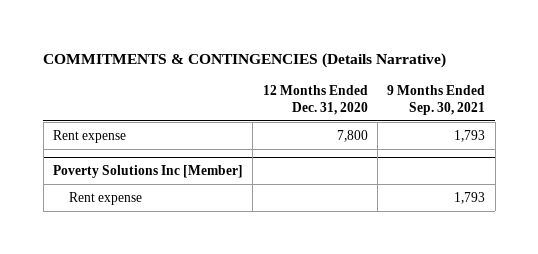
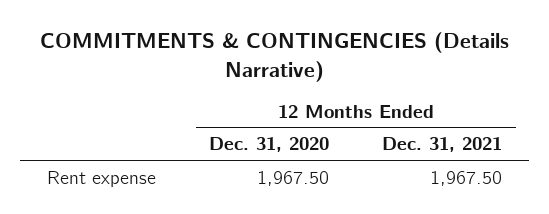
[387,85,486,115] 9 Months Ended Sep. 30, 2021 -> none
none -> [382,137,503,153] Dec. 31, 2021
[53,164,244,178] Poverty Solutions Inc [Member] -> none
[68,191,142,205] Rent expense -> none
[336,129,368,142] 7,800 -> [257,170,330,186] 1,967.50

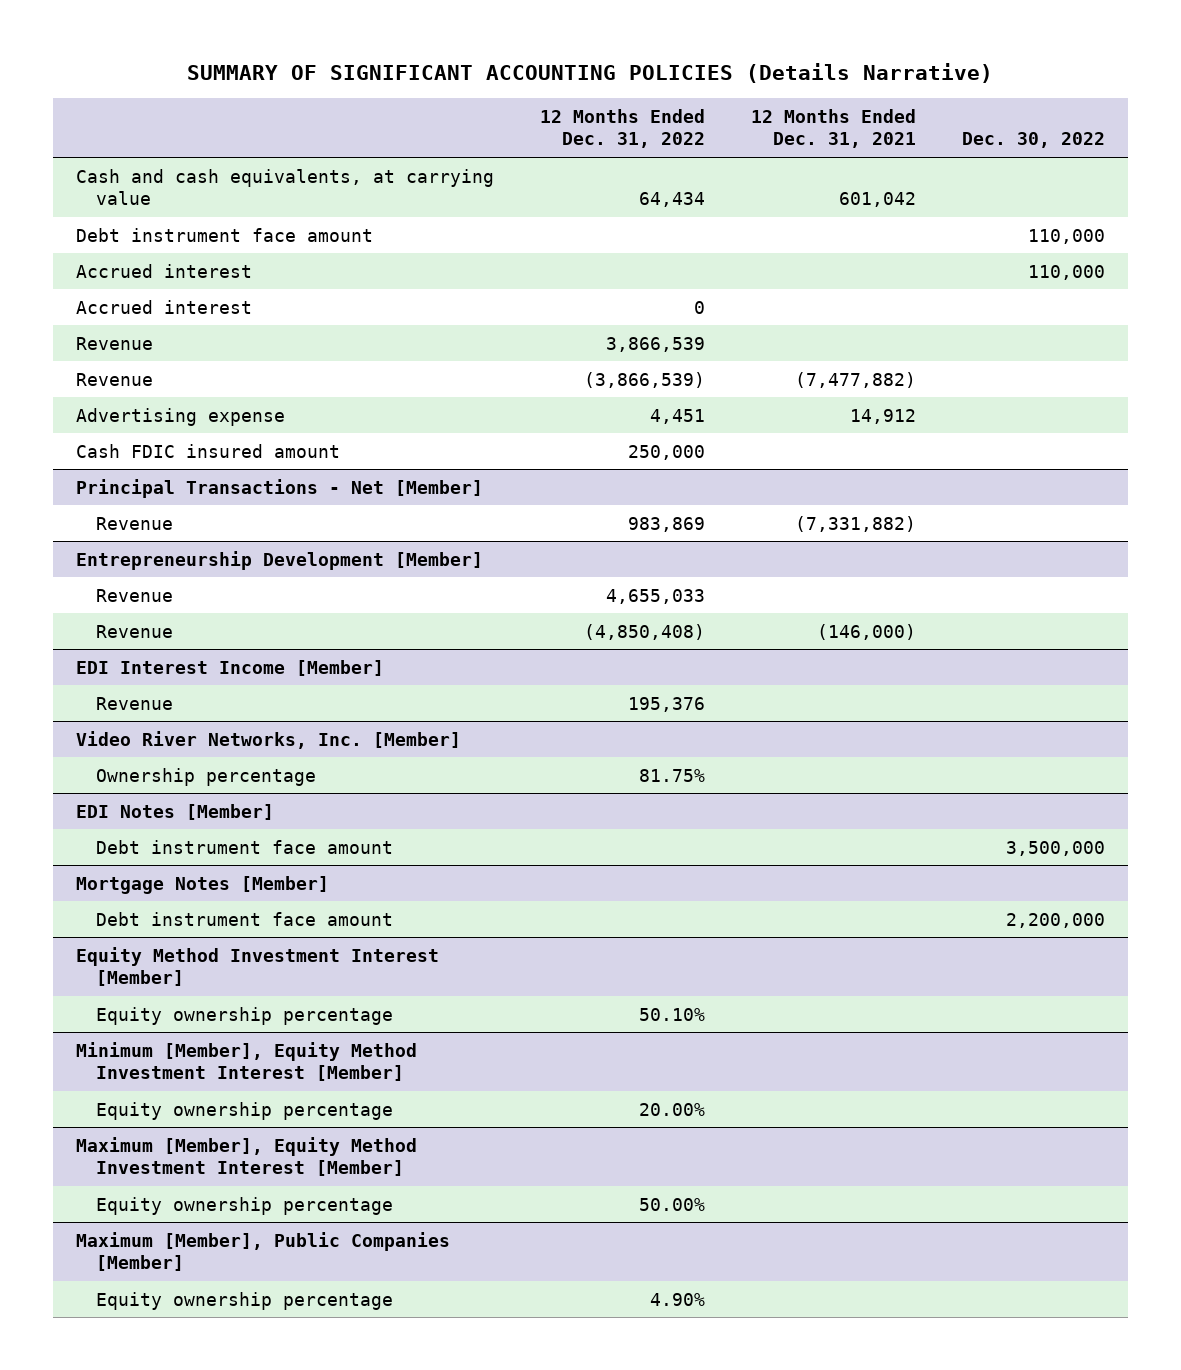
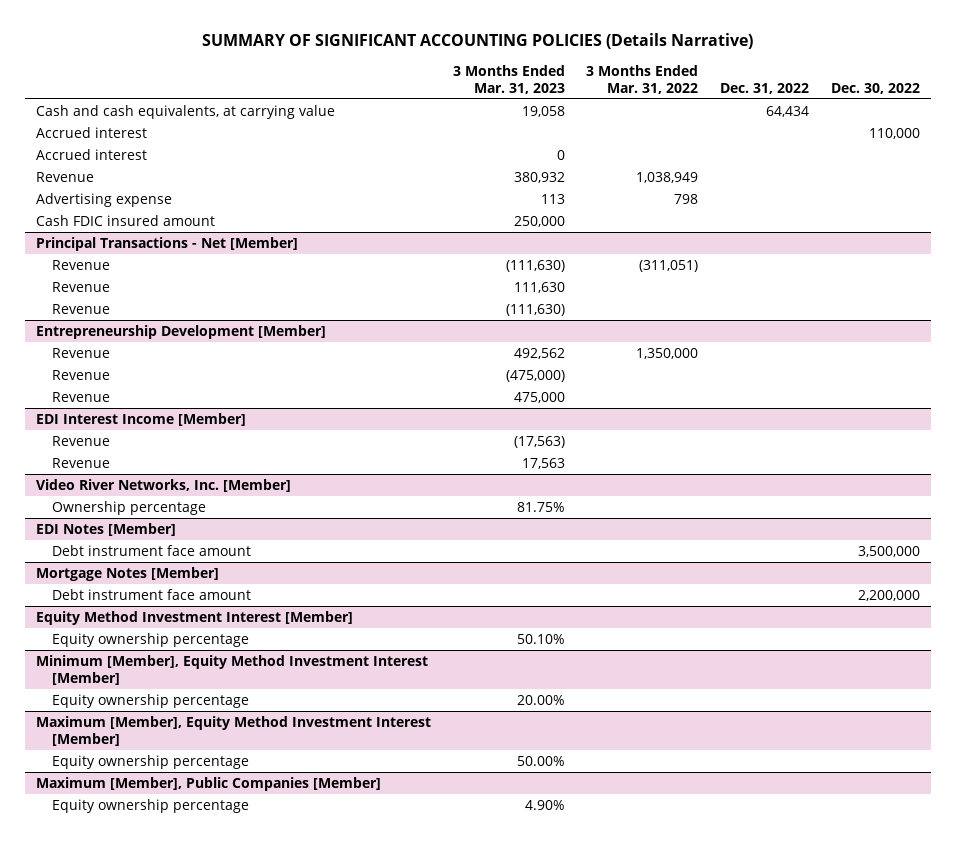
[539,108,705,149] 12 Months Ended Dec. 31, 2022 -> none
[750,108,916,149] 12 Months Ended Dec. 31, 2021 -> none
none -> [452,64,565,94] 3 Months Ended Mar. 31, 2023
none -> [586,64,699,94] 3 Months Ended Mar. 31, 2022
none -> [720,82,810,94] Dec. 31, 2022
[75,227,373,242] Debt instrument face amount -> none
[75,372,153,386] Revenue -> none
none -> [51,281,110,292] Revenue
none -> [51,303,110,314] Revenue
none -> [51,391,110,402] Revenue
none -> [51,457,110,468] Revenue

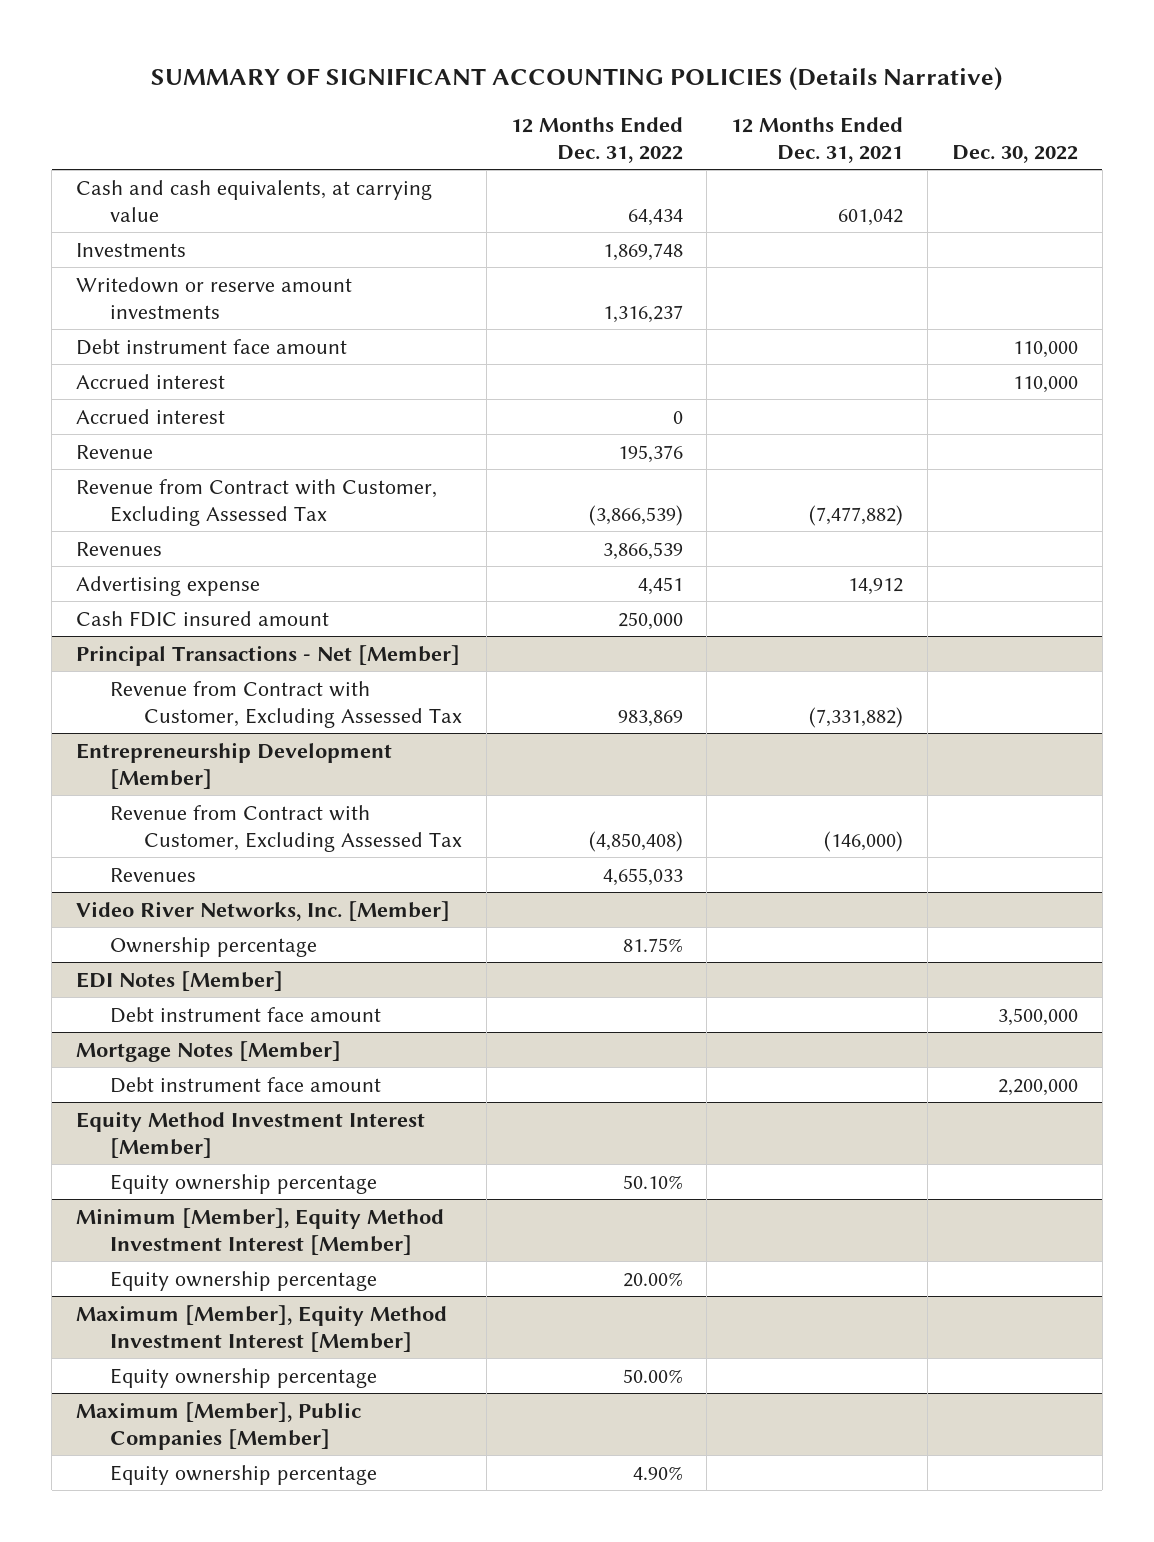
[452,64,565,94] 3 Months Ended Mar. 31, 2023 -> none
[586,64,699,94] 3 Months Ended Mar. 31, 2022 -> none
[720,82,810,94] Dec. 31, 2022 -> none
none -> [510,117,683,163] 12 Months Ended Dec. 31, 2022
none -> [731,117,904,163] 12 Months Ended Dec. 31, 2021
none -> [75,242,186,257] Investments
none -> [75,276,352,319] Writedown or reserve amount investments
none -> [75,338,347,355] Debt instrument face amount
none -> [75,478,437,526] Revenue from Contract with Customer, Excluding Assessed Tax
none -> [75,541,162,556] Revenues
[51,281,110,292] Revenue -> none
[51,303,110,314] Revenue -> none
[51,259,110,270] Revenue -> [109,680,462,728] Revenue from Contract with Customer, Excluding Assessed Tax
[51,391,110,402] Revenue -> none
[35,412,246,426] EDI Interest Income [Member] -> none
[51,435,110,446] Revenue -> none
[51,457,110,468] Revenue -> none
[51,347,110,358] Revenue -> [109,804,462,852] Revenue from Contract with Customer, Excluding Assessed Tax
[51,369,110,380] Revenue -> [109,867,196,882] Revenues

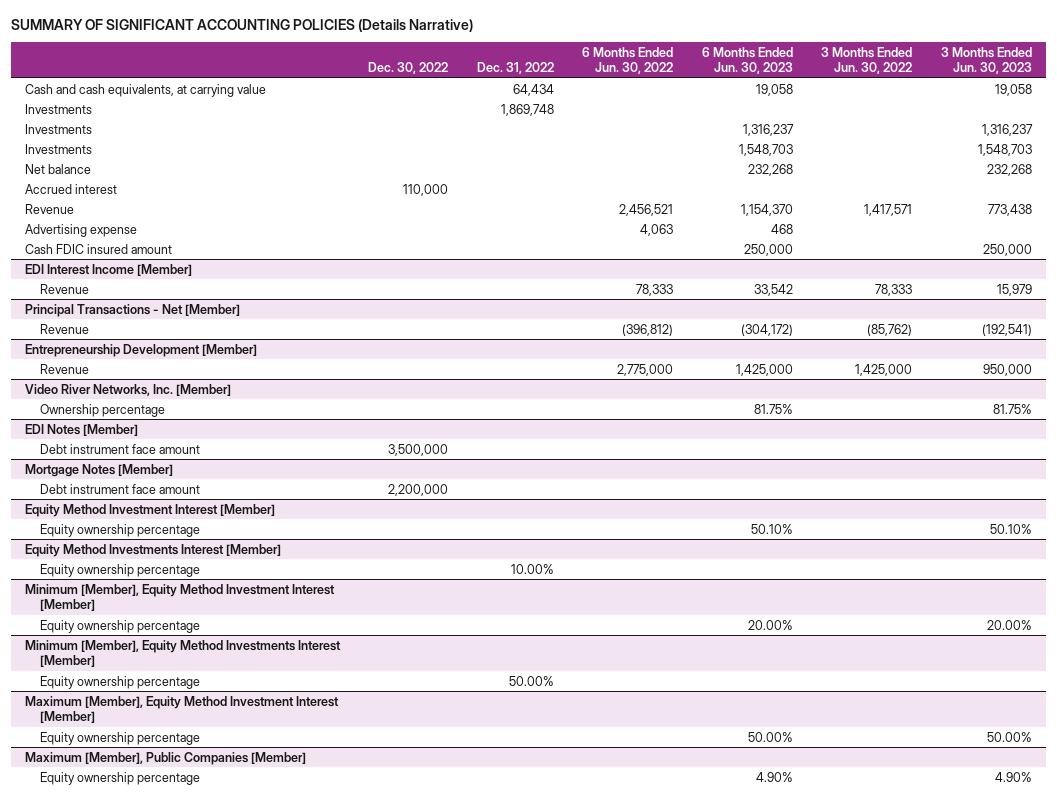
[510,117,683,163] 12 Months Ended Dec. 31, 2022 -> none
[731,117,904,163] 12 Months Ended Dec. 31, 2021 -> none
none -> [476,61,554,74] Dec. 31, 2022
none -> [582,46,674,74] 6 Months Ended Jun. 30, 2022
none -> [701,46,793,74] 6 Months Ended Jun. 30, 2023
none -> [821,46,913,74] 3 Months Ended Jun. 30, 2022
none -> [940,46,1032,74] 3 Months Ended Jun. 30, 2023
[75,276,352,319] Writedown or reserve amount investments -> none
[75,338,347,355] Debt instrument face amount -> none
none -> [24,123,92,134] Investments
none -> [24,143,92,154] Investments
none -> [24,163,91,174] Net balance
[75,408,225,424] Accrued interest -> none
[75,478,437,526] Revenue from Contract with Customer, Excluding Assessed Tax -> none
[75,541,162,556] Revenues -> none
none -> [24,263,192,276] EDI Interest Income [Member]
none -> [39,283,89,294] Revenue
[109,680,462,728] Revenue from Contract with Customer, Excluding Assessed Tax -> [39,323,89,334] Revenue
[109,867,196,882] Revenues -> none
[109,804,462,852] Revenue from Contract with Customer, Excluding Assessed Tax -> [39,363,89,374] Revenue
none -> [24,543,281,557] Equity Method Investments Interest [Member]
none -> [39,563,200,577] Equity ownership percentage
none -> [24,639,341,667] Minimum [Member], Equity Method Investments Interest [Member]
none -> [39,675,200,689] Equity ownership percentage

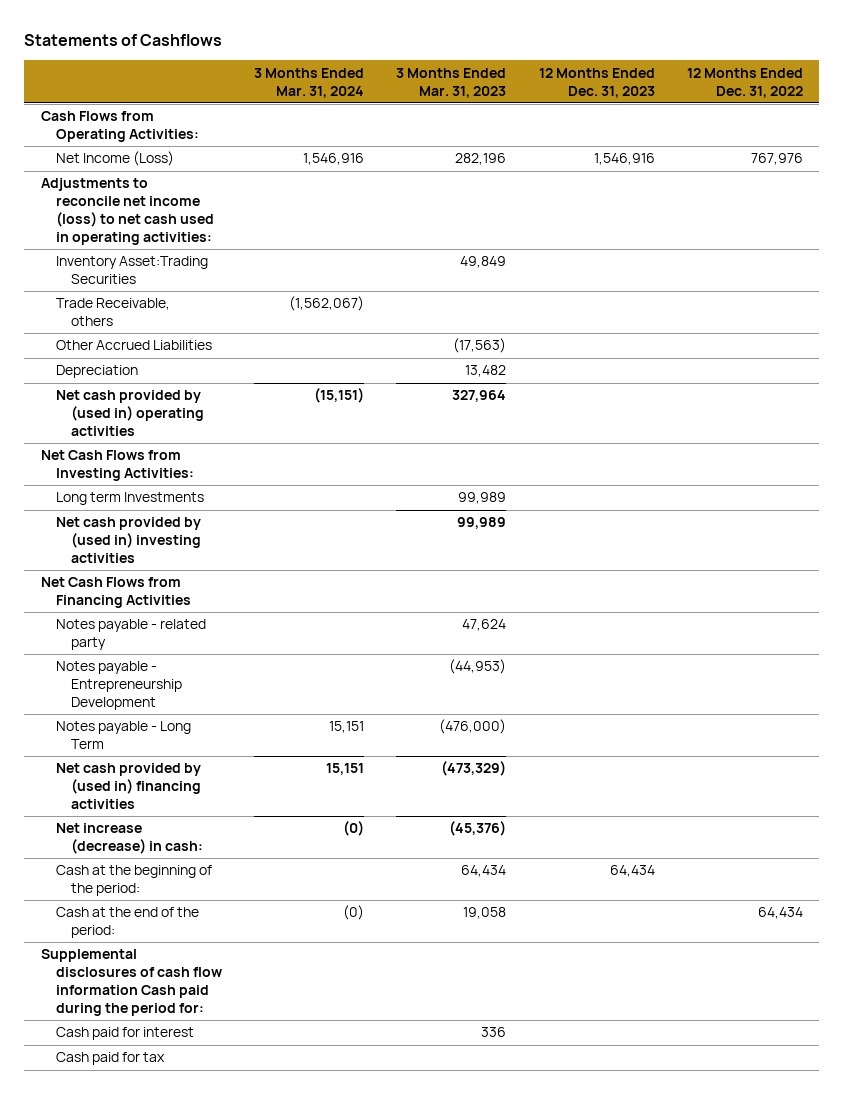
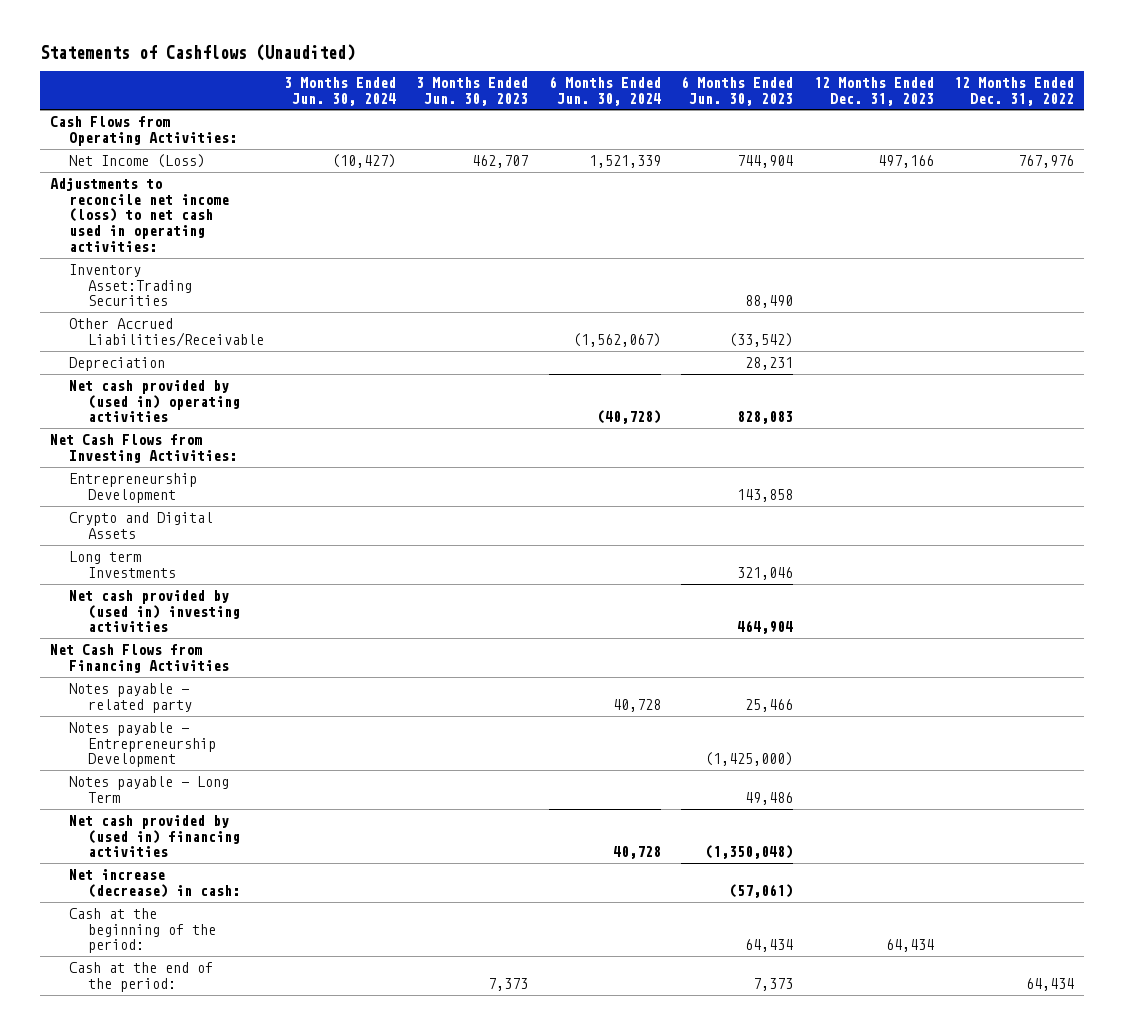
[24,34,223,47] Statements of Cashflows -> [39,43,355,61] Statements of Cashflows (Unaudited)
[253,67,364,98] 3 Months Ended Mar. 31, 2024 -> none
[396,67,507,98] 3 Months Ended Mar. 31, 2023 -> none
none -> [284,76,397,106] 3 Months Ended Jun. 30, 2024
none -> [416,76,529,106] 3 Months Ended Jun. 30, 2023
none -> [548,75,661,106] 6 Months Ended Jun. 30, 2024
none -> [681,75,794,106] 6 Months Ended Jun. 30, 2023
[593,153,655,166] 1,546,916 -> [877,155,934,169] 497,166
[55,340,212,351] Other Accrued Liabilities -> none
[55,298,170,327] Trade Receivable, others -> [68,318,264,347] Other Accrued Liabilities/Receivable
none -> [68,473,197,503] Entrepreneurship Development
none -> [68,512,213,539] Crypto and Digital Assets
[40,949,222,1016] Supplemental disclosures of cash flow information Cash paid during the period for: -> none
[55,1027,194,1041] Cash paid for interest -> none
[55,1052,165,1066] Cash paid for tax -> none

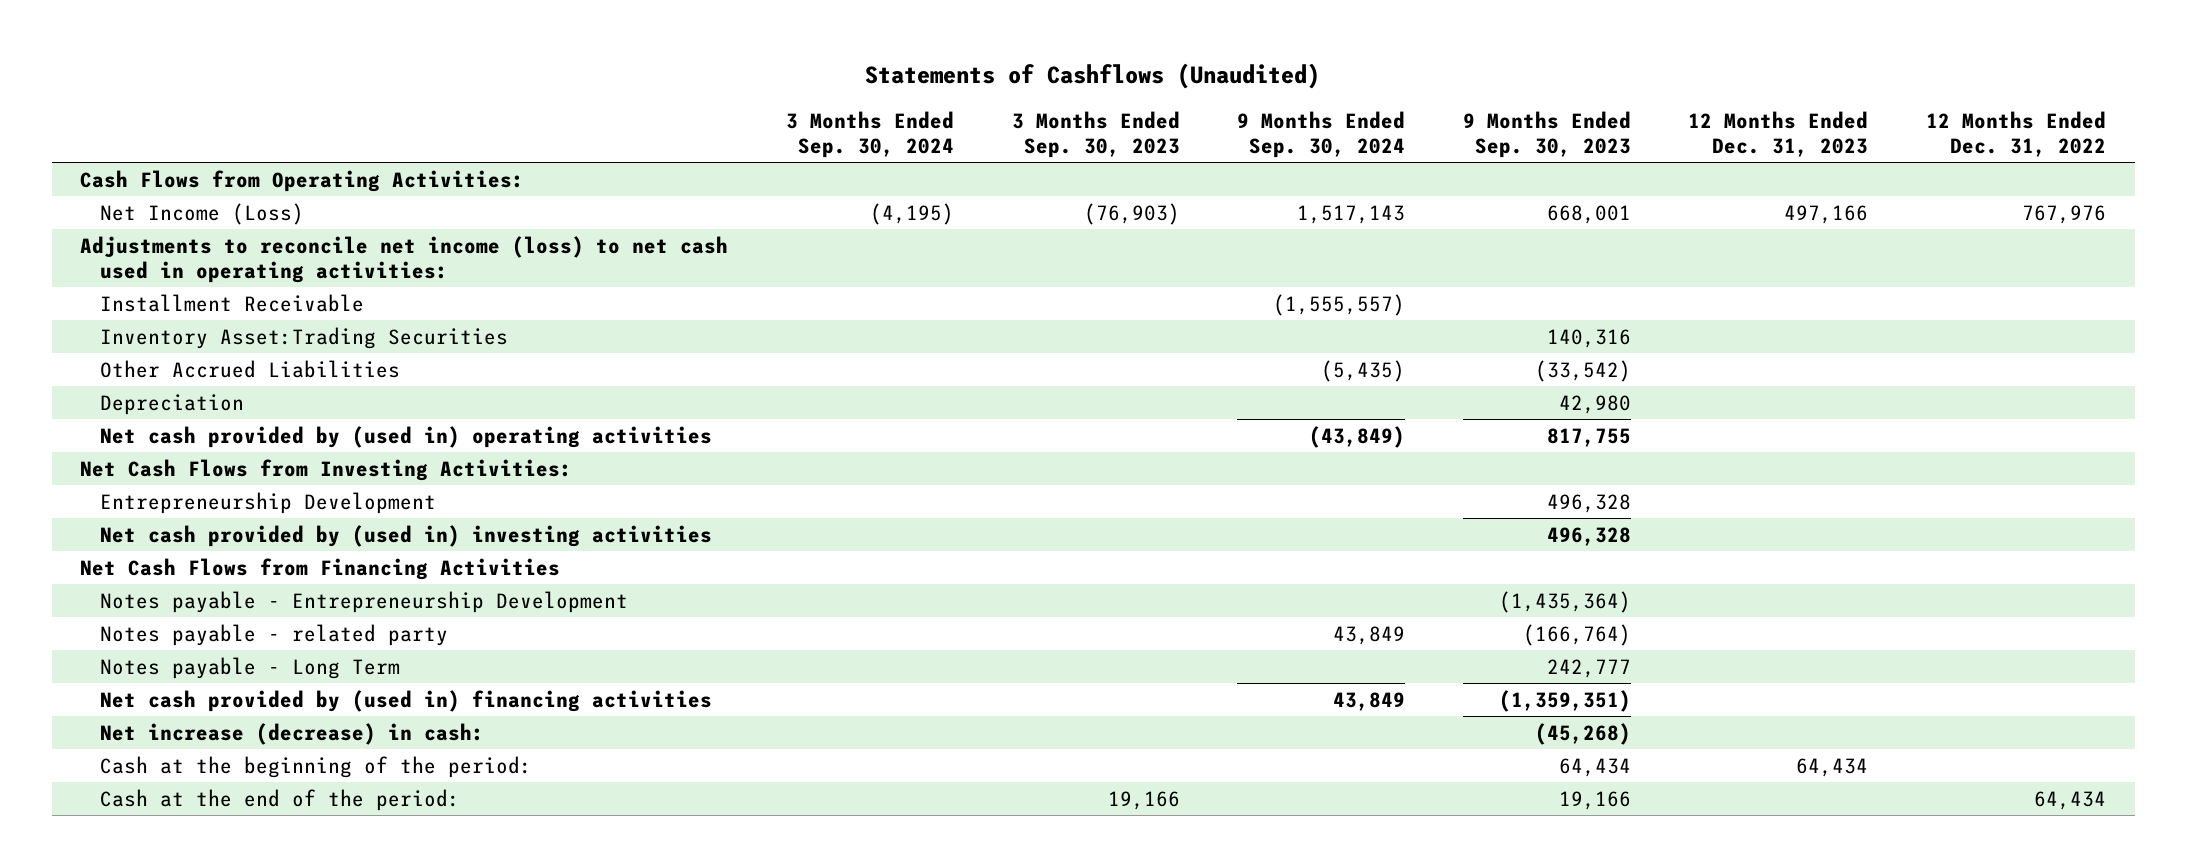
[284,76,397,106] 3 Months Ended Jun. 30, 2024 -> none
[416,76,529,106] 3 Months Ended Jun. 30, 2023 -> none
[548,75,661,106] 6 Months Ended Jun. 30, 2024 -> none
[681,75,794,106] 6 Months Ended Jun. 30, 2023 -> none
none -> [785,110,954,158] 3 Months Ended Sep. 30, 2024
none -> [1011,110,1180,158] 3 Months Ended Sep. 30, 2023
none -> [1237,110,1406,158] 9 Months Ended Sep. 30, 2024
none -> [1462,110,1631,158] 9 Months Ended Sep. 30, 2023
none -> [99,293,364,312] Installment Receivable
[68,318,264,347] Other Accrued Liabilities/Receivable -> [99,359,400,378] Other Accrued Liabilities
[68,512,213,539] Crypto and Digital Assets -> none
[68,551,176,578] Long term Investments -> none
[68,683,192,713] Notes payable - related party -> [99,623,448,646] Notes payable - related party

